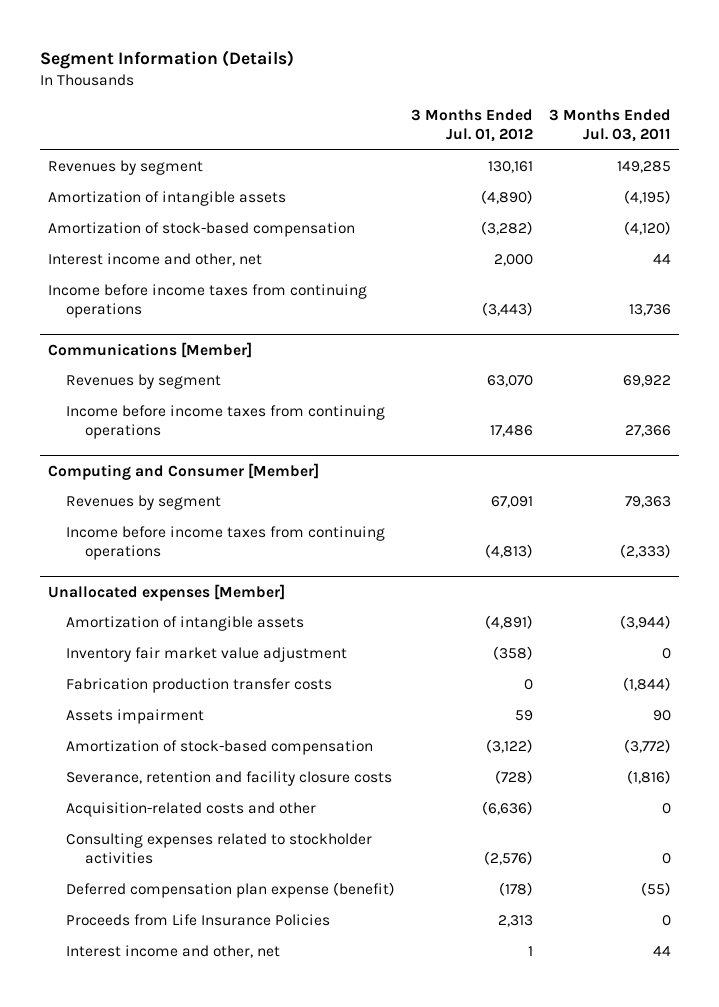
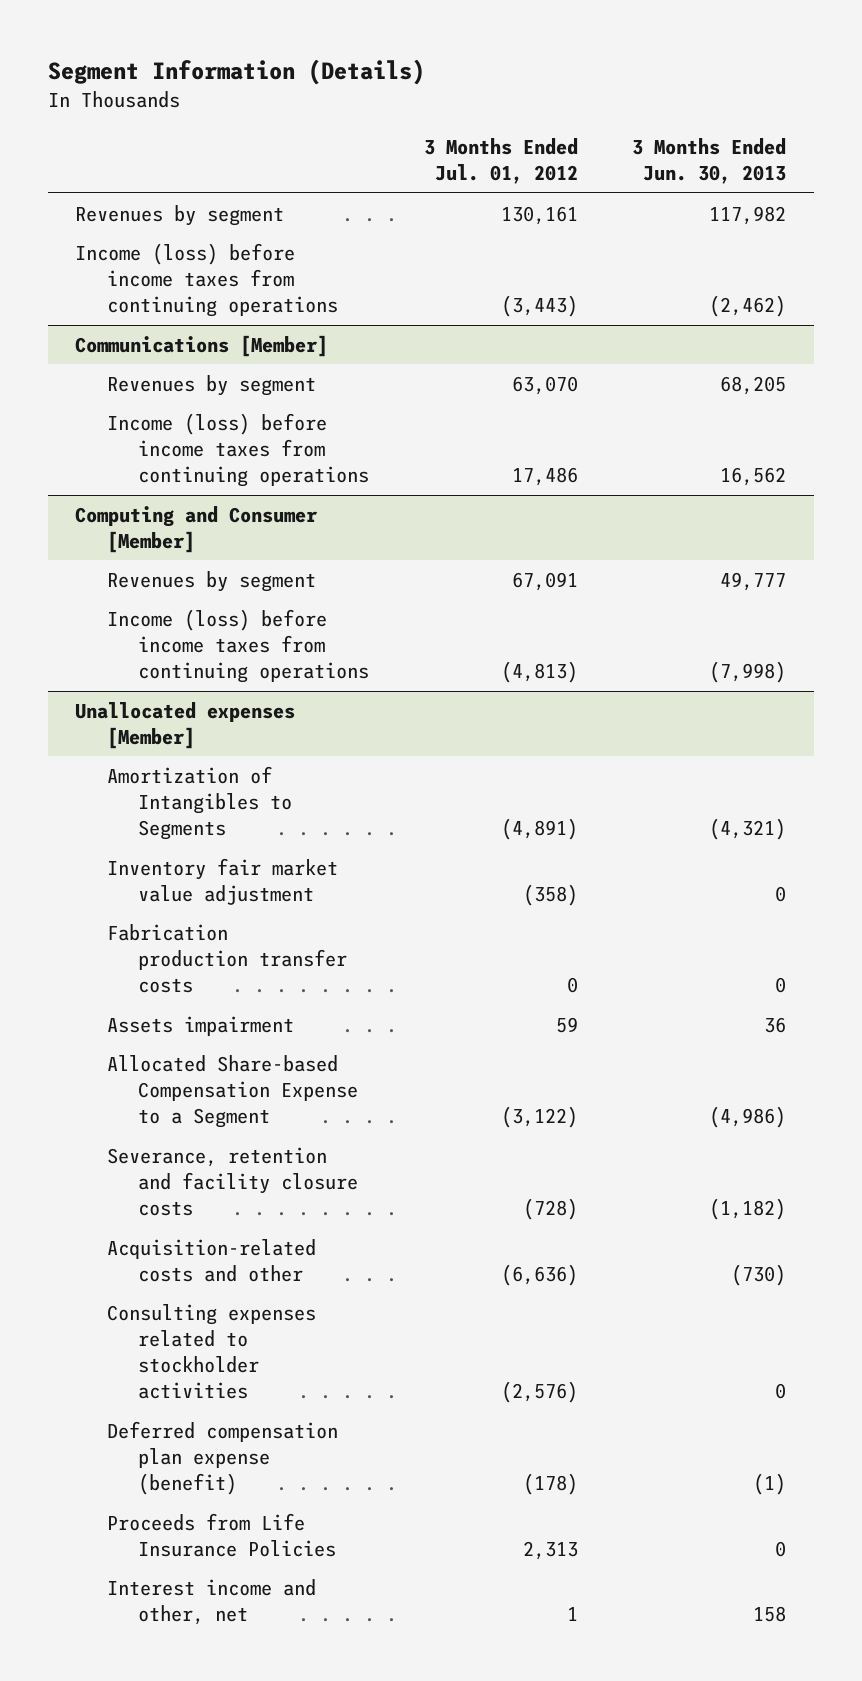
[548,109,671,143] 3 Months Ended Jul. 03, 2011 -> none
none -> [632,137,787,185] 3 Months Ended Jun. 30, 2013
[48,191,287,207] Amortization of intangible assets -> none
[48,222,356,238] Amortization of stock-based compensation -> none
[48,253,263,267] Interest income and other, net -> none
[48,284,368,319] Income before income taxes from continuing operations -> [75,242,338,318] Income (loss) before income taxes from continuing operations
[66,405,386,440] Income before income taxes from continuing operations -> [106,412,370,488] Income (loss) before income taxes from continuing operations
[66,526,386,561] Income before income taxes from continuing operations -> [106,608,370,684] Income (loss) before income taxes from continuing operations
[66,616,305,632] Amortization of intangible assets -> [106,765,293,841] Amortization of Intangibles to Segments
[66,740,374,756] Amortization of stock-based compensation -> [106,1054,359,1129] Allocated Share-based Compensation Expense to a Segment

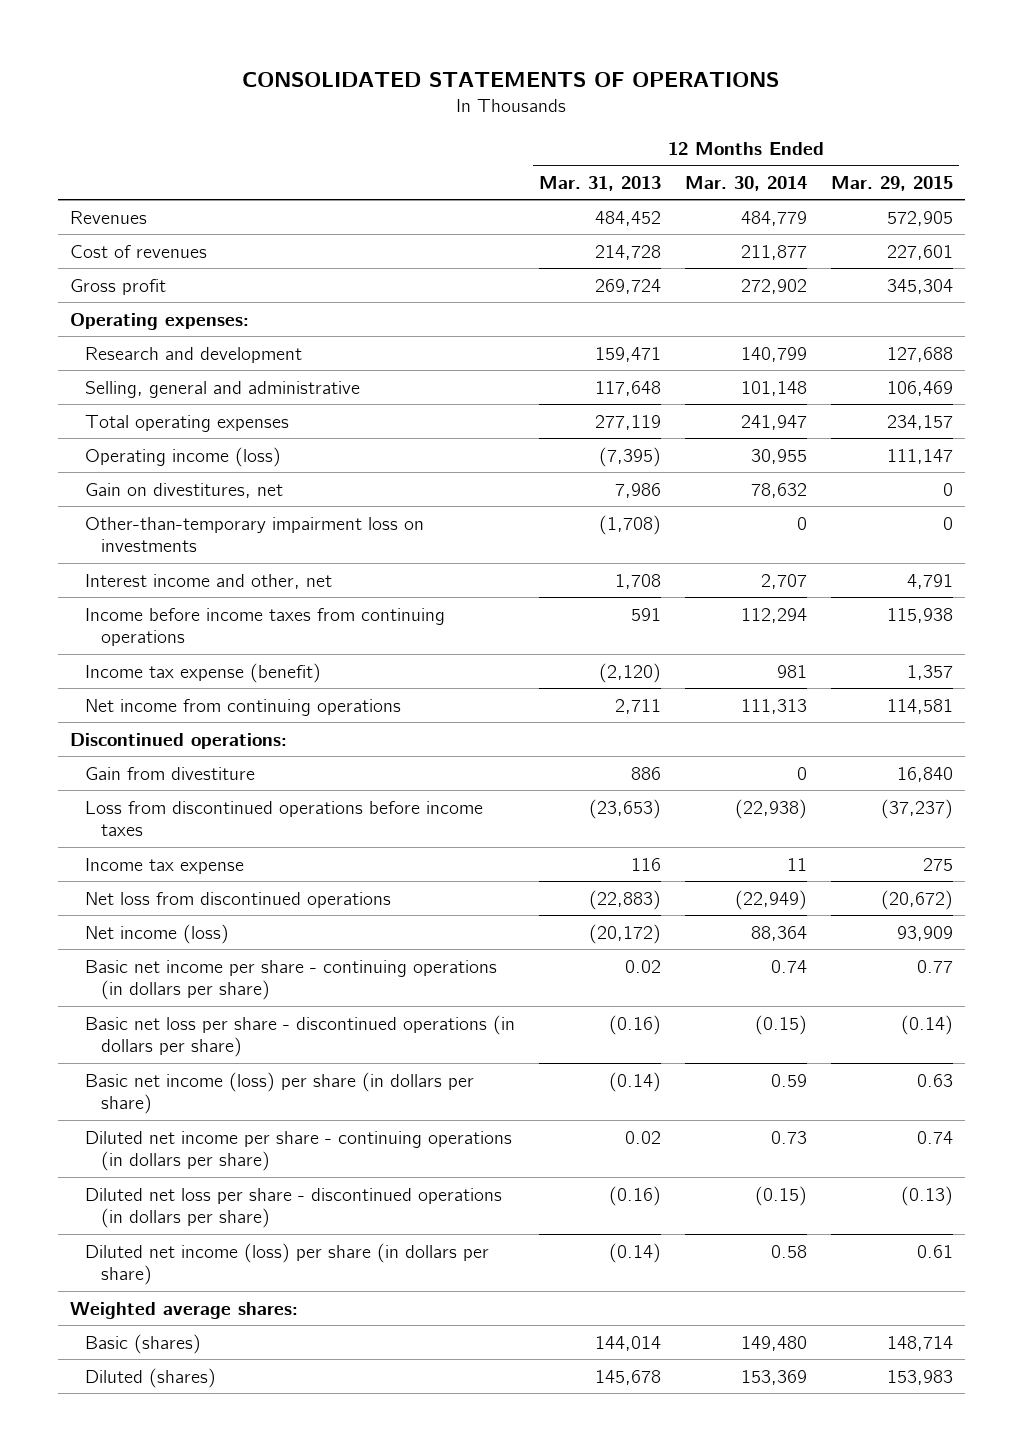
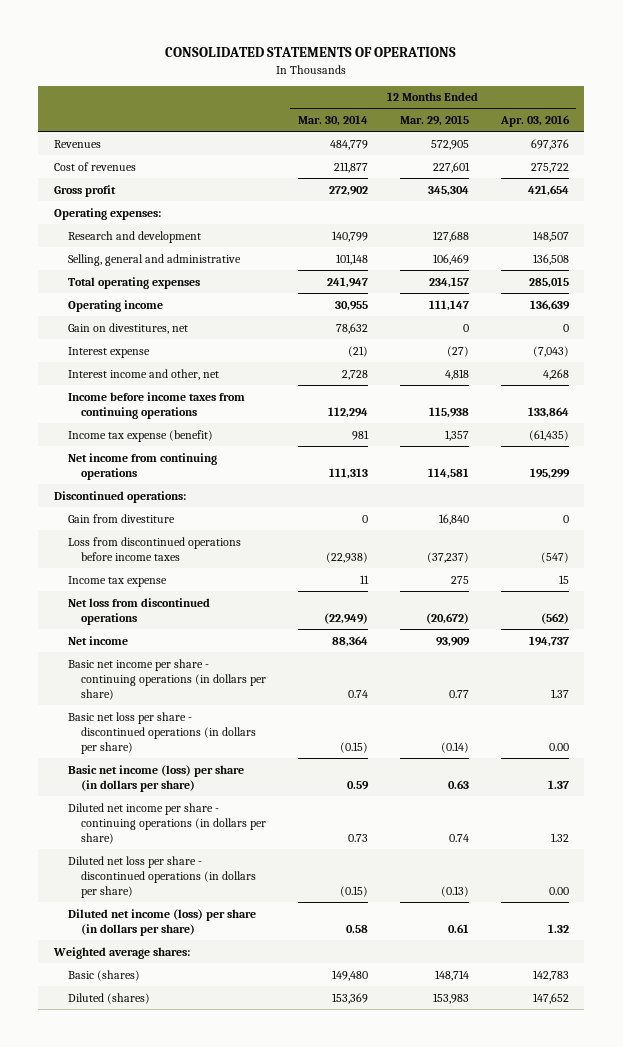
[539,175,662,191] Mar. 31, 2013 -> none
none -> [499,115,570,128] Apr. 03, 2016
[85,446,282,467] Operating income (loss) -> [67,299,163,312] Operating income
[85,516,425,553] Other-than-temporary impairment loss on investments -> none
none -> [67,346,150,358] Interest expense
[761,573,808,589] 2,707 -> [341,369,368,380] 2,728
[907,573,954,589] 4,791 -> [444,368,469,380] 4,818
[85,923,230,944] Net income (loss) -> [67,635,128,645] Net income

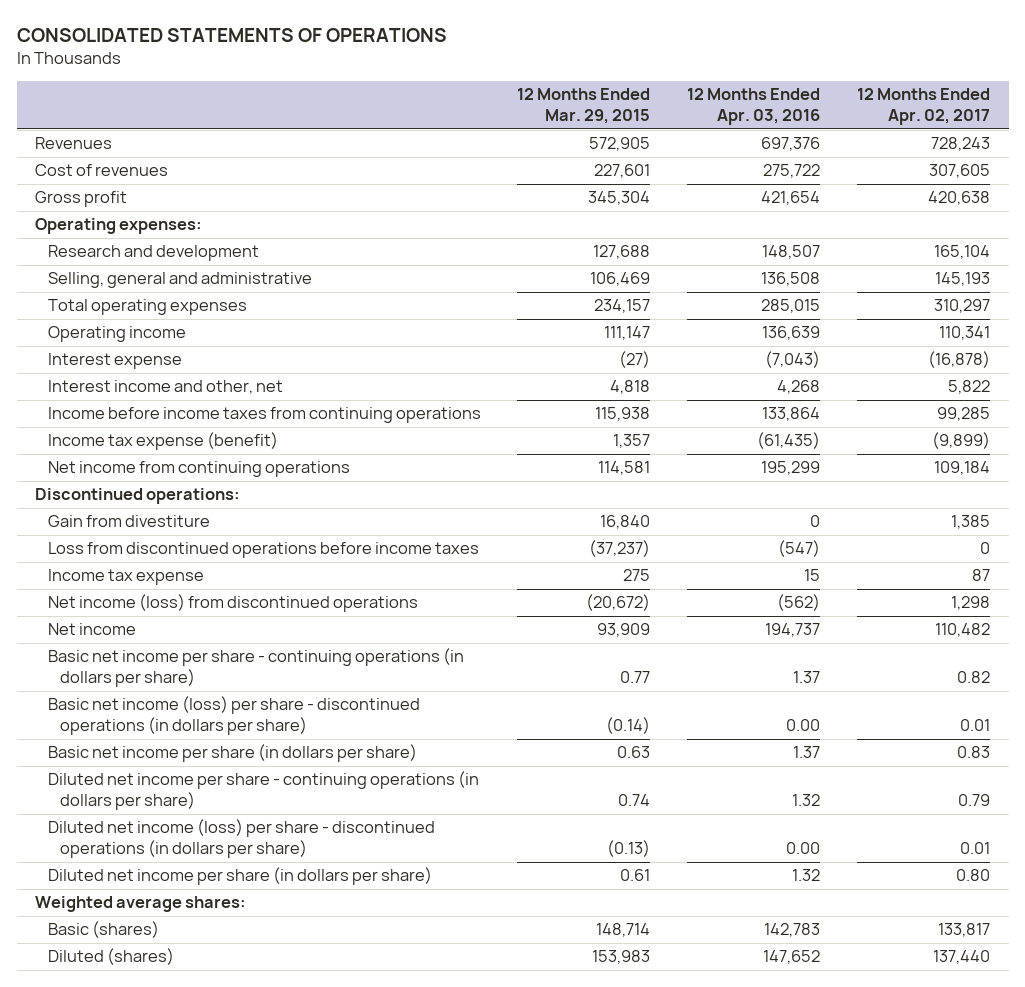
[297,115,368,127] Mar. 30, 2014 -> none
none -> [857,88,991,126] 12 Months Ended Apr. 02, 2017
[67,322,188,334] Gain on divestitures, net -> none
[67,597,210,625] Net loss from discontinued operations -> [47,594,418,613] Net income (loss) from discontinued operations
[67,711,256,754] Basic net loss per share - discontinued operations (in dollars per share) -> [47,696,420,736] Basic net income (loss) per share - discontinued operations (in dollars per share)
[67,764,244,792] Basic net income (loss) per share (in dollars per share) -> [47,744,417,763] Basic net income per share (in dollars per share)
[67,855,256,898] Diluted net loss per share - discontinued operations (in dollars per share) -> [47,819,435,859] Diluted net income (loss) per share - discontinued operations (in dollars per share)
[67,908,256,936] Diluted net income (loss) per share (in dollars per share) -> [47,867,432,886] Diluted net income per share (in dollars per share)

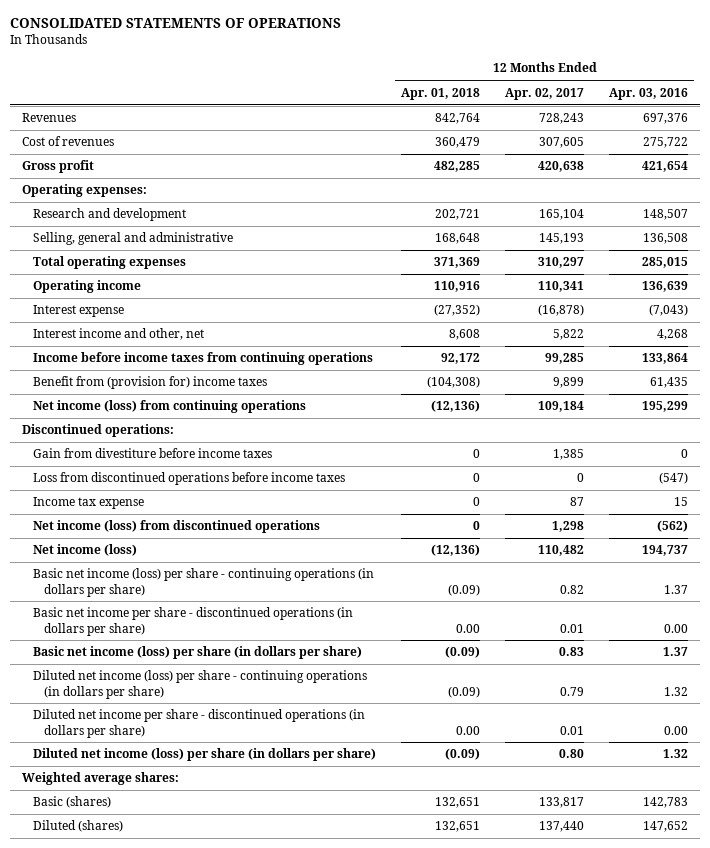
[517,88,651,125] 12 Months Ended Mar. 29, 2015 -> none
none -> [401,87,481,100] Apr. 01, 2018
[47,432,278,451] Income tax expense (benefit) -> [33,376,268,390] Benefit from (provision for) income taxes
[757,432,821,450] (61,435) -> [650,377,689,389] 61,435
[932,432,991,450] (9,899) -> [553,377,585,389] 9,899
[47,461,350,478] Net income from continuing operations -> [33,400,307,414] Net income (loss) from continuing operations
[47,515,210,528] Gain from divestiture -> [33,448,273,459] Gain from divestiture before income taxes
[47,623,136,636] Net income -> [33,544,138,557] Net income (loss)
[47,648,464,688] Basic net income per share - continuing operations (in dollars per share) -> [33,568,375,597] Basic net income (loss) per share - continuing operations (in dollars per share)
[47,696,420,736] Basic net income (loss) per share - discontinued operations (in dollars per share) -> [33,607,354,636] Basic net income per share - discontinued operations (in dollars per share)
[47,744,417,763] Basic net income per share (in dollars per share) -> [33,646,363,660] Basic net income (loss) per share (in dollars per share)
[47,771,479,811] Diluted net income per share - continuing operations (in dollars per share) -> [33,670,368,699] Diluted net income (loss) per share - continuing operations (in dollars per share)
[47,819,435,859] Diluted net income (loss) per share - discontinued operations (in dollars per share) -> [33,709,366,738] Diluted net income per share - discontinued operations (in dollars per share)
[47,867,432,886] Diluted net income per share (in dollars per share) -> [33,748,377,762] Diluted net income (loss) per share (in dollars per share)

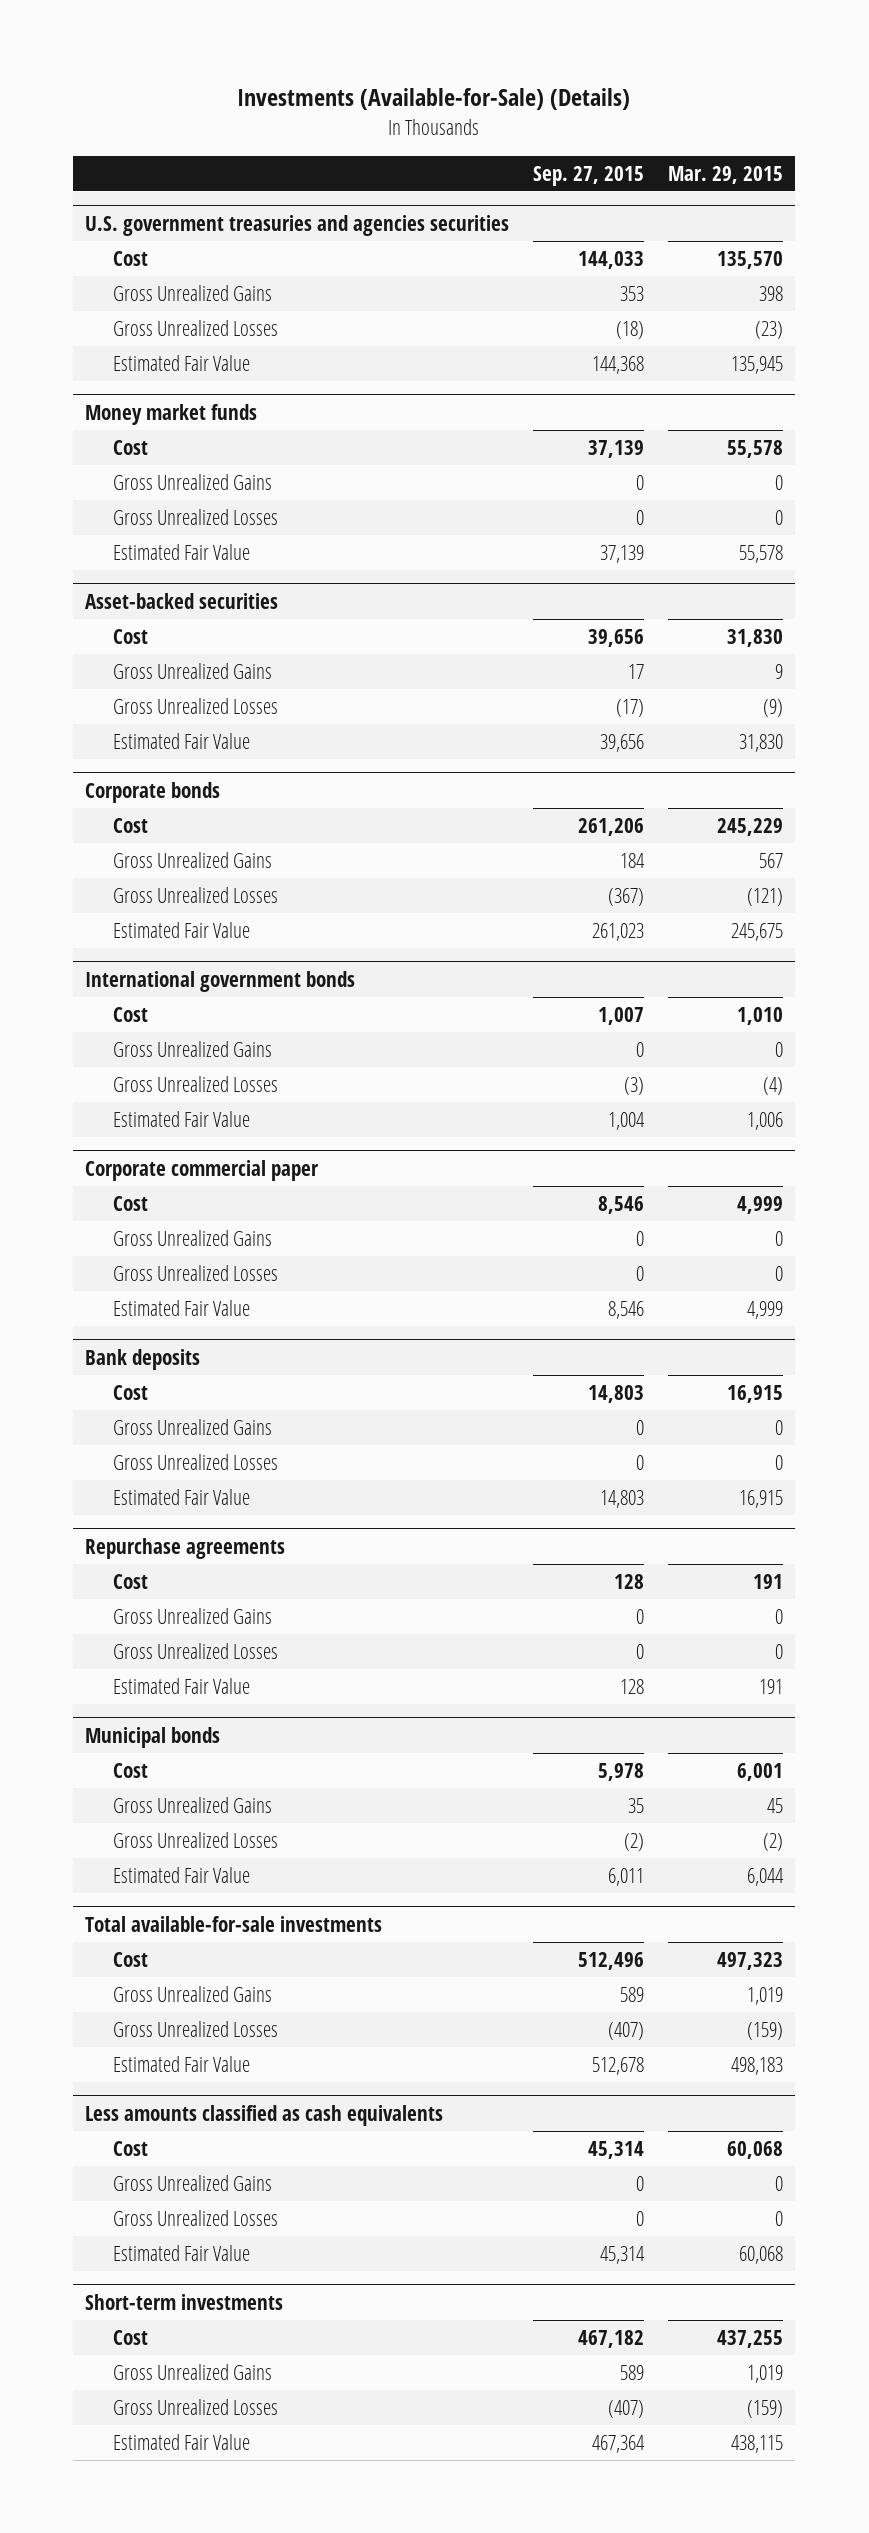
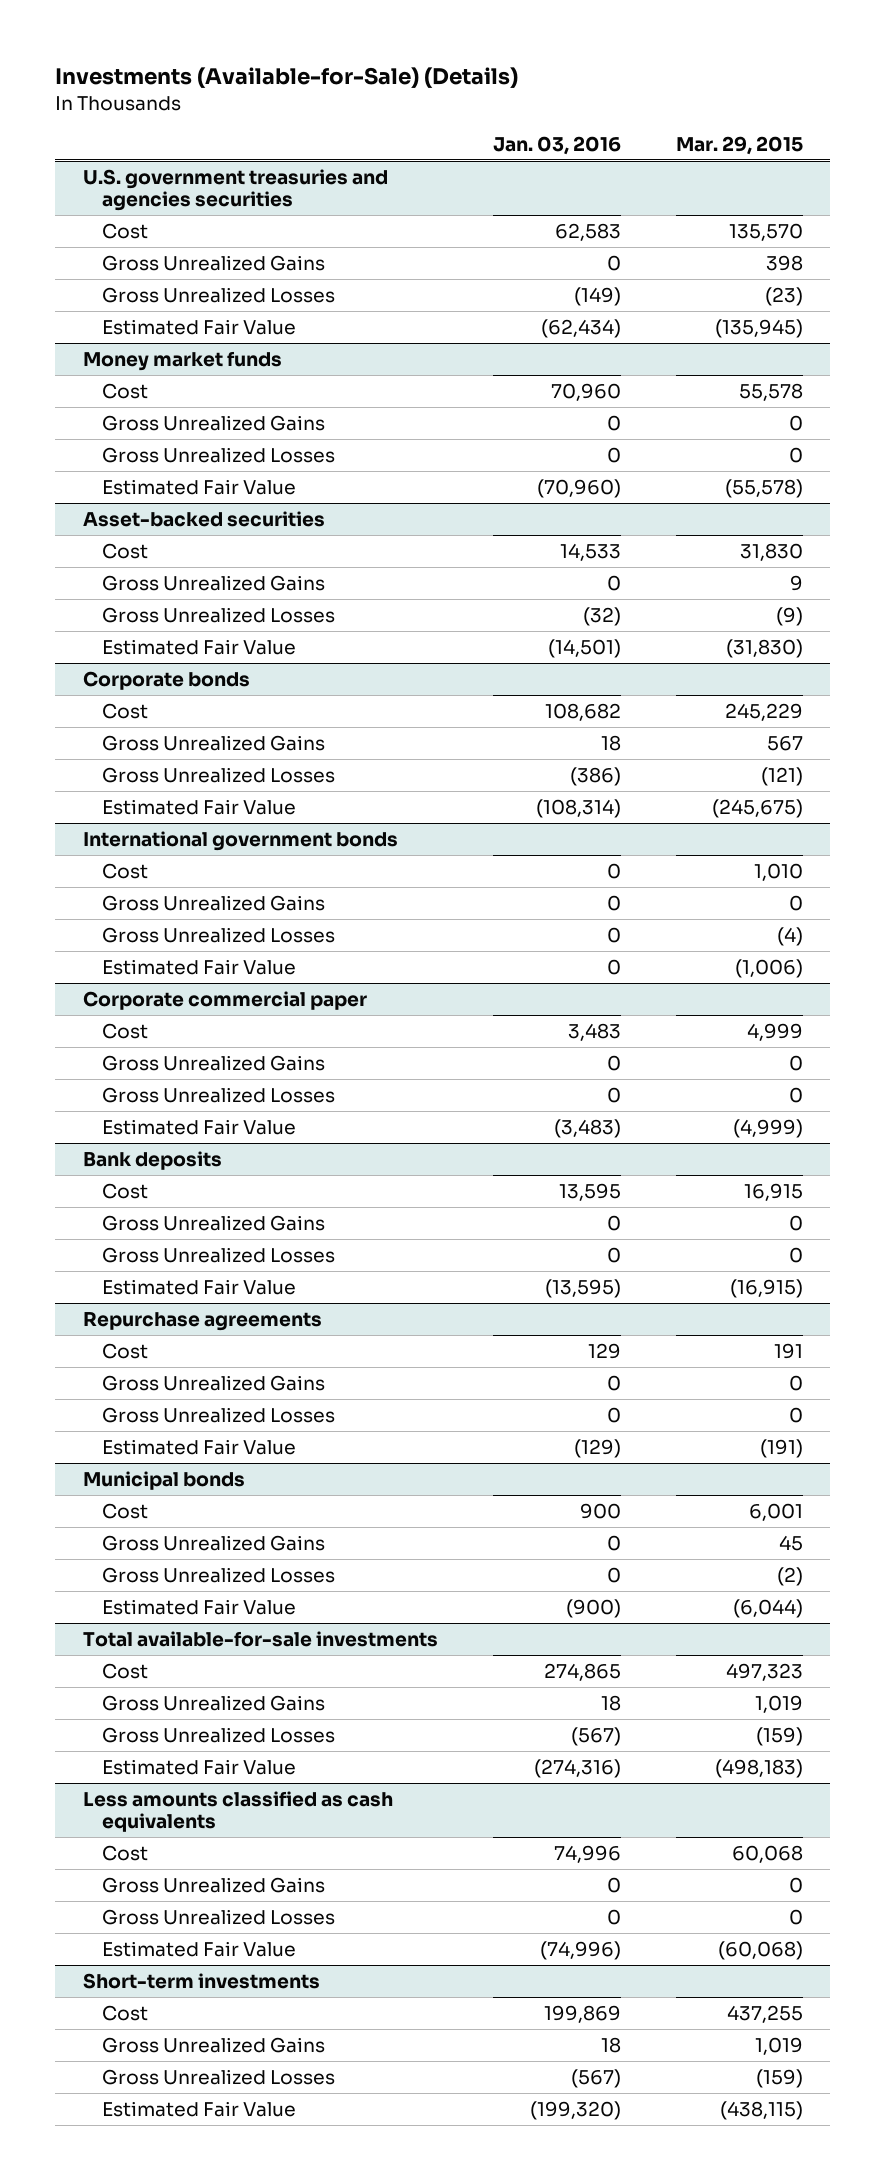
[533,165,645,186] Sep. 27, 2015 -> none
none -> [492,136,621,156] Jan. 03, 2016
[731,356,784,375] 135,945 -> [714,318,803,338] (135,945)
[739,545,784,564] 55,578 -> [724,478,803,498] (55,578)
[739,734,784,753] 31,830 -> [725,638,803,658] (31,830)
[731,923,784,942] 245,675 -> [711,798,803,818] (245,675)
[747,1112,784,1131] 1,006 -> [734,958,803,978] (1,006)
[747,1301,784,1320] 4,999 -> [732,1118,803,1138] (4,999)
[739,1490,784,1509] 16,915 -> [729,1278,803,1298] (16,915)
[759,1679,784,1695] 191 -> [759,1438,803,1458] (191)
[747,1868,785,1887] 6,044 -> [732,1598,803,1618] (6,044)
[731,2057,784,2076] 498,183 -> [714,1758,803,1778] (498,183)
[739,2246,784,2265] 60,068 -> [717,1940,803,1960] (60,068)
[731,2435,784,2454] 438,115 -> [719,2100,803,2120] (438,115)

